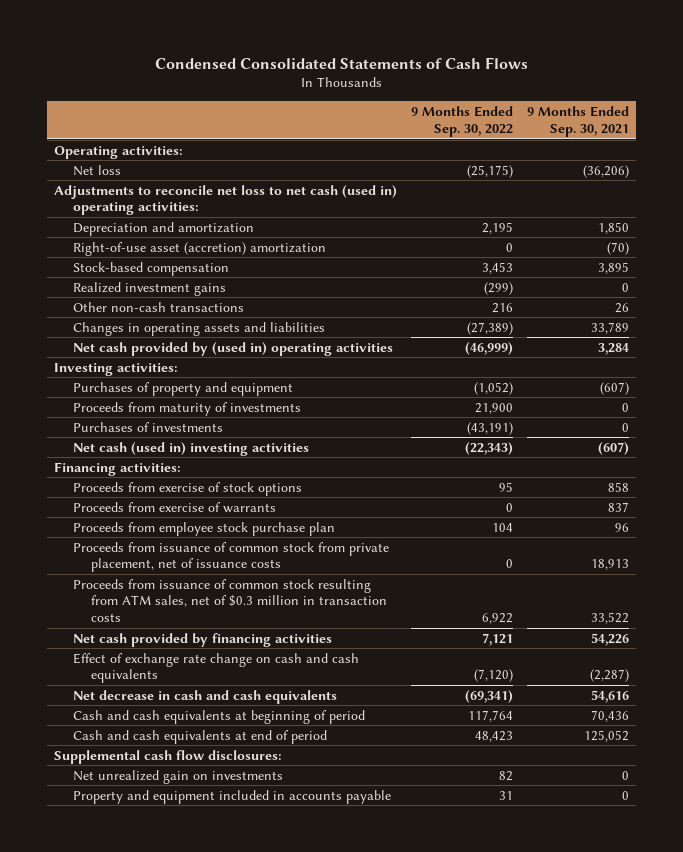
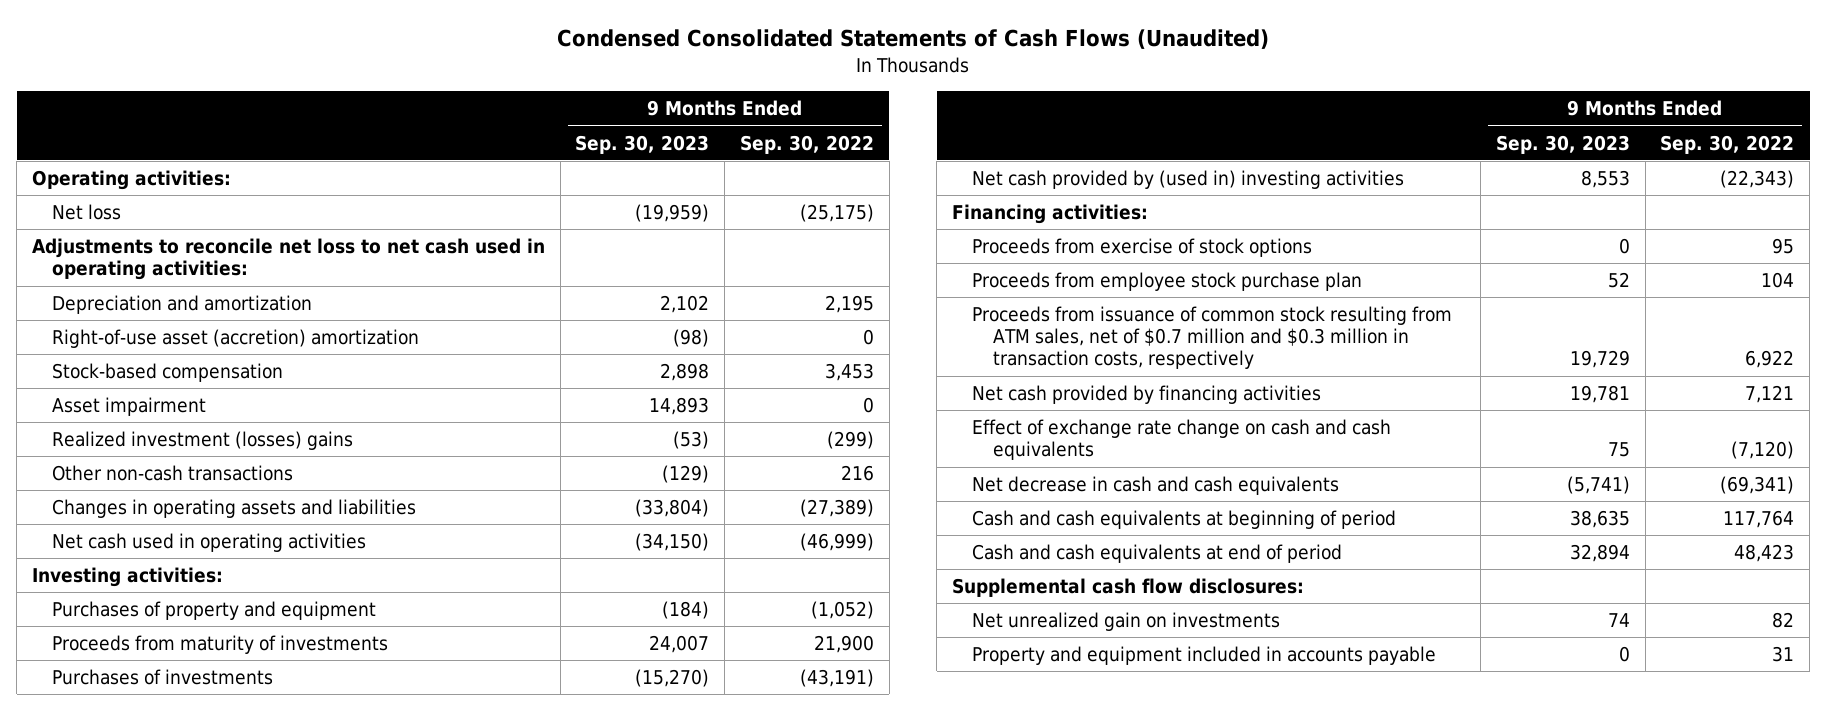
[154,56,528,69] Condensed Consolidated Statements of Cash Flows -> [557,29,1270,50] Condensed Consolidated Statements of Cash Flows (Unaudited)
[527,106,630,137] 9 Months Ended Sep. 30, 2021 -> none
none -> [575,134,710,154] Sep. 30, 2023
[53,184,397,216] Adjustments to reconcile net loss to net cash (used in) operating activities: -> [31,238,545,281] Adjustments to reconcile net loss to net cash used in operating activities:
none -> [52,397,207,417] Asset impairment
[72,281,226,296] Realized investment gains -> [52,431,354,451] Realized investment (losses) gains
[72,341,393,356] Net cash provided by (used in) operating activities -> [52,533,367,553] Net cash used in operating activities
[72,441,309,456] Net cash (used in) investing activities -> [972,170,1405,190] Net cash provided by (used in) investing activities
[72,501,276,513] Proceeds from exercise of warrants -> none
[72,541,389,573] Proceeds from issuance of common stock from private placement, net of issuance costs -> none
[72,578,388,622] Proceeds from issuance of common stock resulting from ATM sales, net of $0.3 million in transaction costs -> [972,306,1453,370] Proceeds from issuance of common stock resulting from ATM sales, net of $0.7 million and $0.3 million in transaction costs, respectively

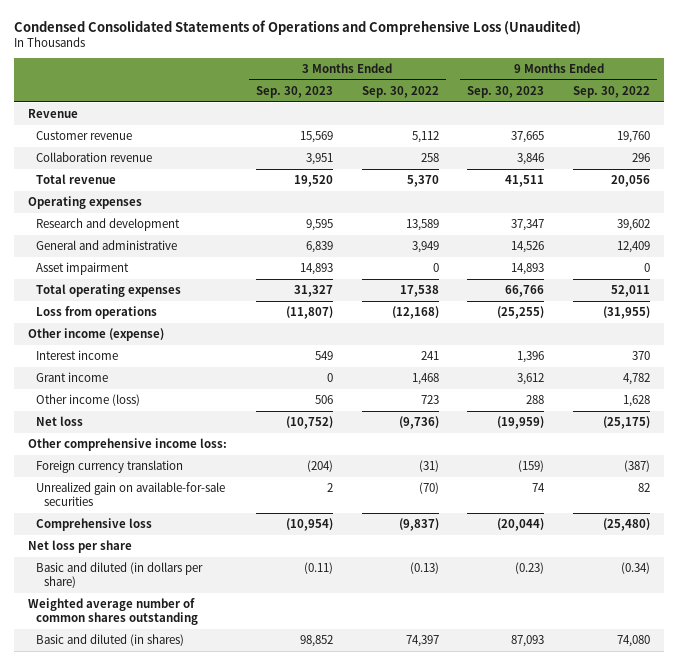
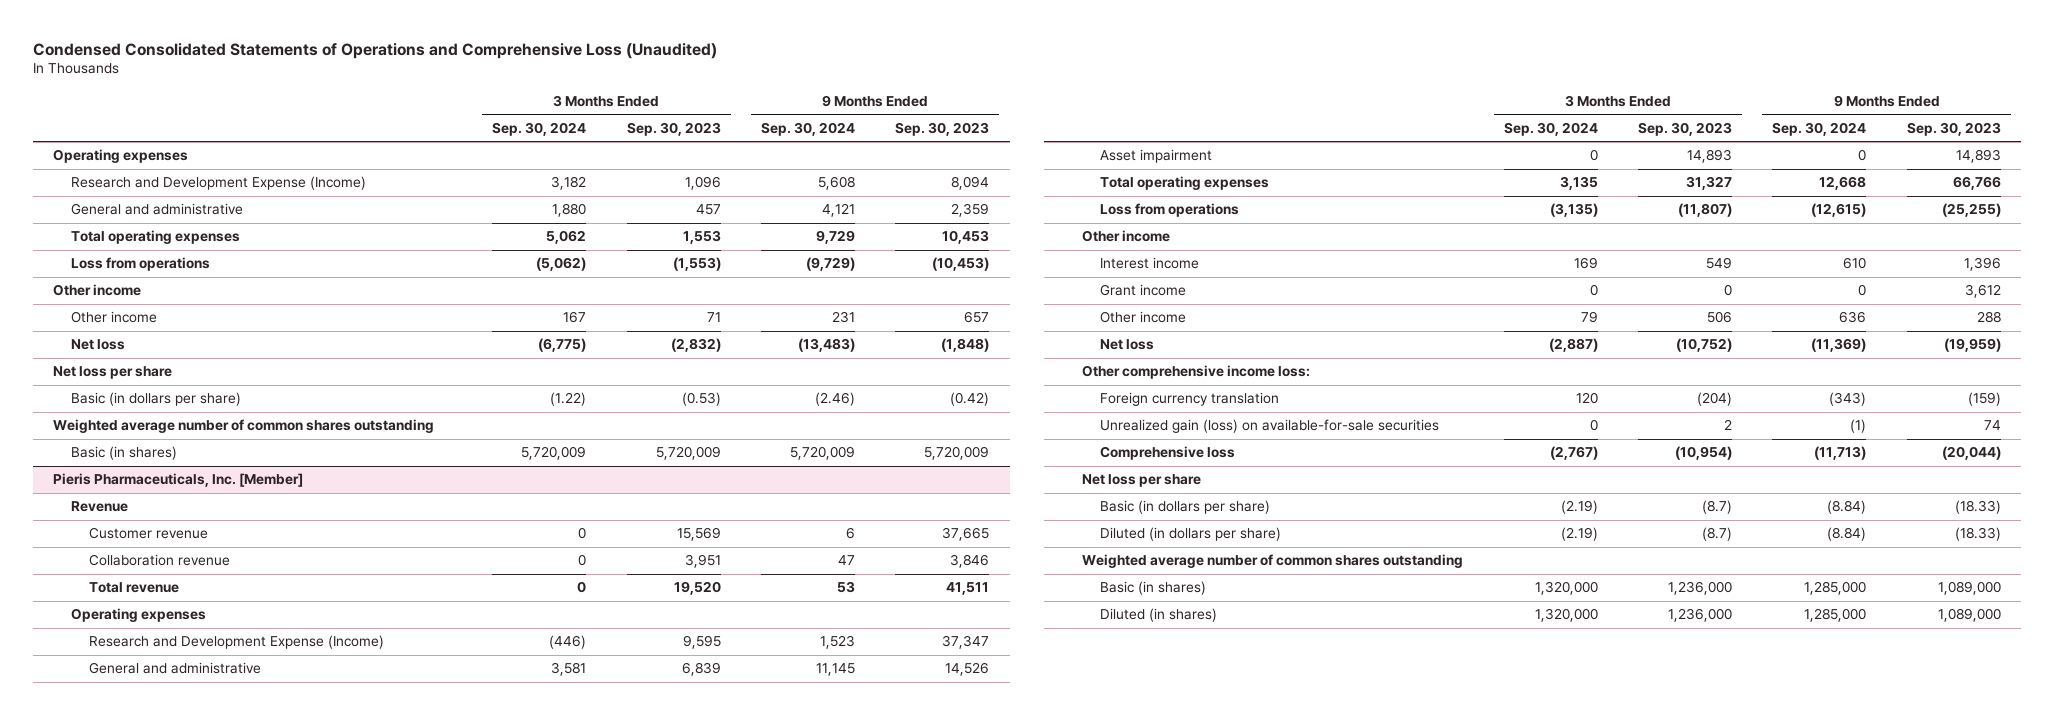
[361,86,439,99] Sep. 30, 2022 -> none
[573,86,651,99] Sep. 30, 2022 -> none
none -> [492,121,587,136] Sep. 30, 2024
none -> [760,121,855,136] Sep. 30, 2024
none -> [53,149,189,164] Operating expenses
none -> [70,176,366,191] Research and Development Expense (Income)
none -> [70,203,243,216] General and administrative
none -> [70,230,240,245] Total operating expenses
none -> [70,257,210,272] Loss from operations
none -> [53,284,142,297] Other income
none -> [70,311,157,324] Other income
none -> [70,339,125,351] Net loss
none -> [53,366,173,380] Net loss per share
none -> [70,392,241,407] Basic (in dollars per share)
none -> [53,419,435,434] Weighted average number of common shares outstanding
none -> [70,446,177,461] Basic (in shares)
none -> [53,473,304,488] Pieris Pharmaceuticals, Inc. [Member]
[36,218,181,232] Research and development -> [88,635,384,650] Research and Development Expense (Income)
[28,328,165,342] Other income (expense) -> [1082,230,1171,243] Other income
[36,394,141,407] Other income (loss) -> [1099,311,1186,324] Other income
[36,482,226,507] Unrealized gain on available-for-sale securities -> [1099,419,1439,434] Unrealized gain (loss) on available-for-sale securities
[36,562,204,589] Basic and diluted (in dollars per share) -> [1099,500,1270,515] Basic (in dollars per share)
[304,562,334,575] (0.11) -> [1702,500,1733,515] (8.7)
[515,562,545,575] (0.23) -> [1954,500,2001,515] (18.33)
none -> [1099,527,1281,542] Diluted (in dollars per share)
[36,634,185,647] Basic and diluted (in shares) -> [1099,581,1206,596] Basic (in shares)
[300,635,334,648] 98,852 -> [1668,581,1733,596] 1,236,000
[511,635,545,648] 87,093 -> [1937,581,2001,596] 1,089,000
none -> [1099,608,1217,623] Diluted (in shares)

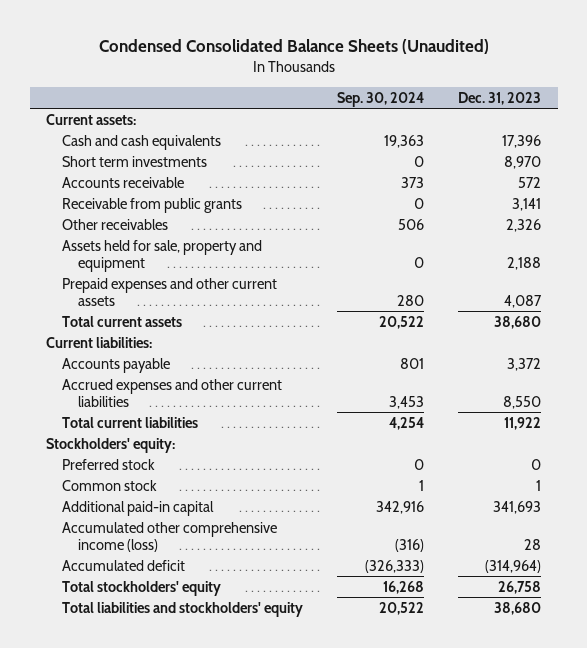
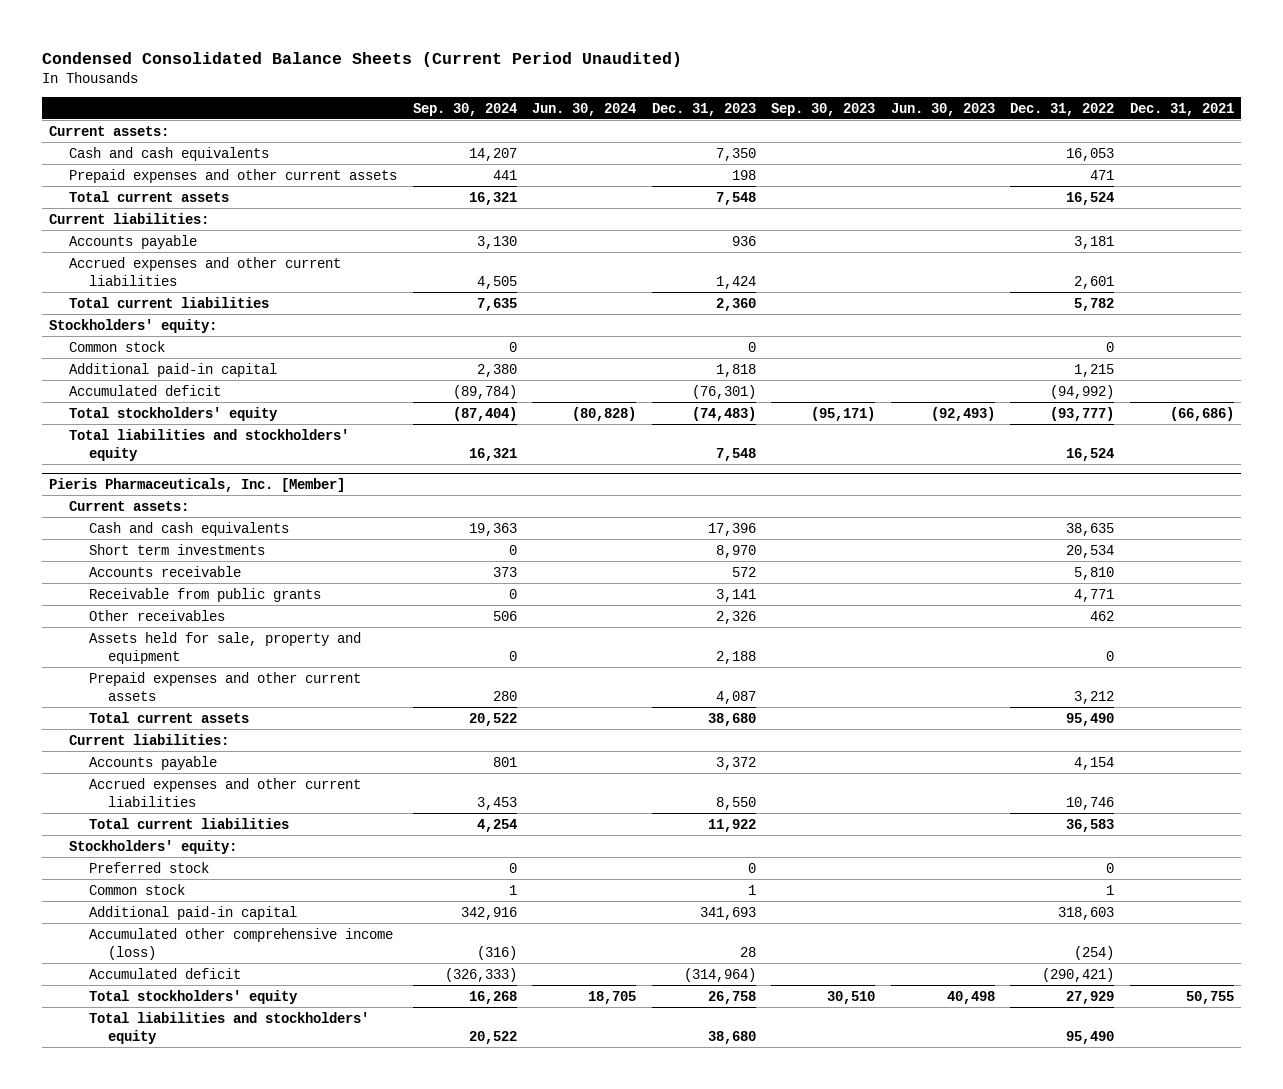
[98,39,489,55] Condensed Consolidated Balance Sheets (Unaudited) -> [41,51,682,67] Condensed Consolidated Balance Sheets (Current Period Unaudited)
none -> [532,102,637,116] Jun. 30, 2024
none -> [771,102,876,116] Sep. 30, 2023
none -> [890,102,995,116] Jun. 30, 2023
none -> [1010,102,1115,116] Dec. 31, 2022
none -> [1129,102,1234,116] Dec. 31, 2021
none -> [69,146,270,161] Cash and cash equivalents
none -> [69,168,398,183] Prepaid expenses and other current assets
none -> [69,190,230,202] Total current assets
none -> [49,212,210,224] Current liabilities:
none -> [69,234,198,249] Accounts payable
none -> [69,256,342,286] Accrued expenses and other current liabilities
none -> [69,296,270,308] Total current liabilities
none -> [49,318,218,333] Stockholders' equity:
none -> [69,340,166,352] Common stock
none -> [69,362,278,377] Additional paid-in capital
none -> [69,384,222,396] Accumulated deficit
none -> [69,406,279,421] Total stockholders' equity
none -> [69,428,350,461] Total liabilities and stockholders' equity
none -> [49,477,346,492] Pieris Pharmaceuticals, Inc. [Member]
none -> [69,500,190,511] Current assets:

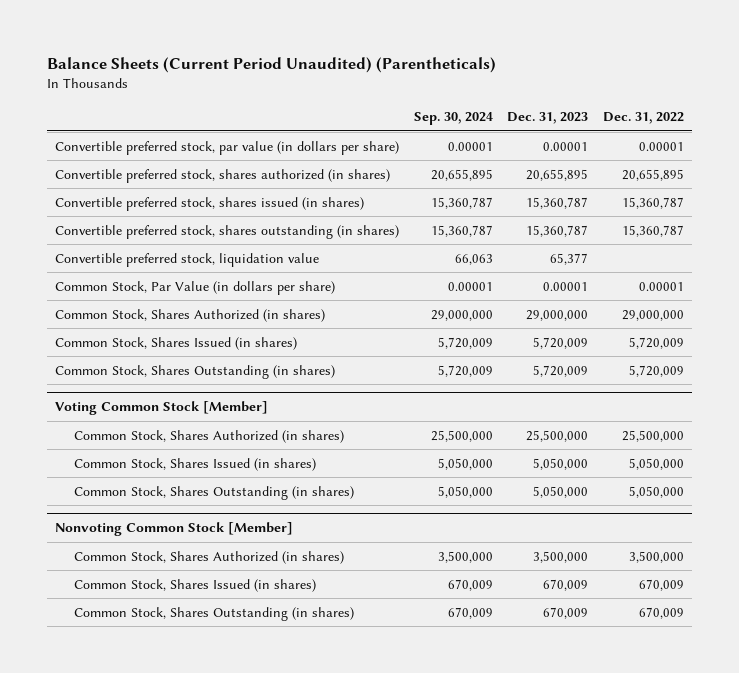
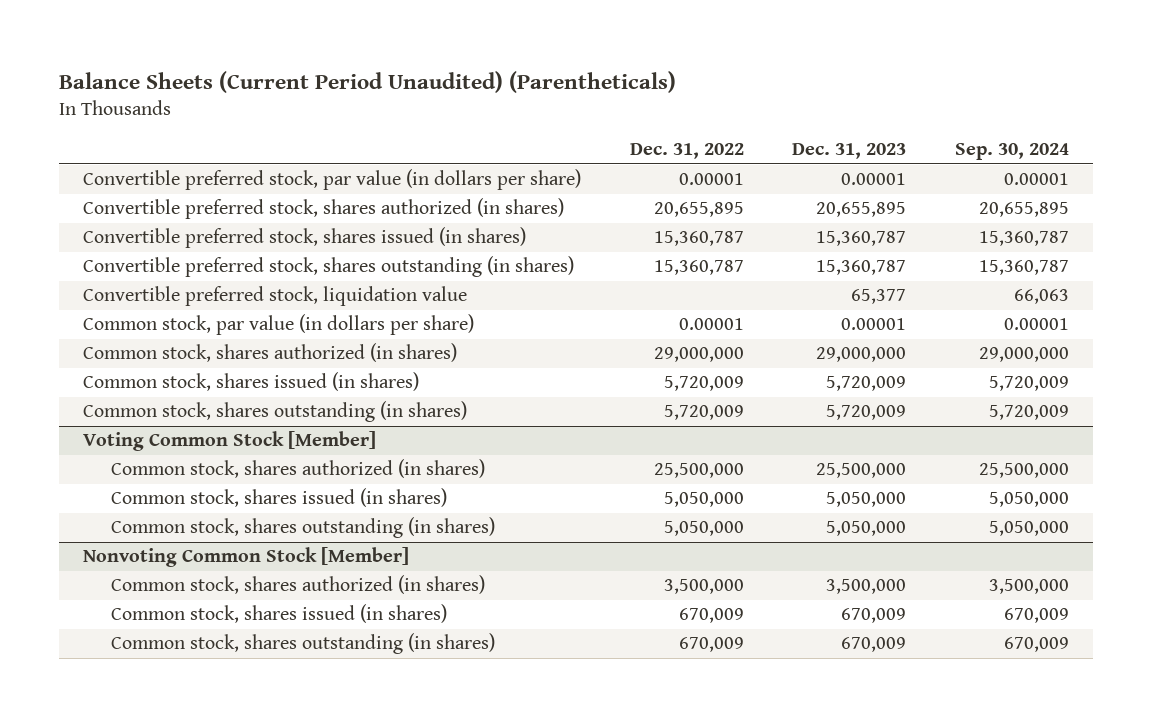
[54,280,335,295] Common Stock, Par Value (in dollars per share) -> [83,314,475,336] Common stock, par value (in dollars per share)
[54,308,325,322] Common Stock, Shares Authorized (in shares) -> [83,343,458,363] Common stock, shares authorized (in shares)
[54,336,297,350] Common Stock, Shares Issued (in shares) -> [83,372,420,392] Common stock, shares issued (in shares)
[54,364,335,379] Common Stock, Shares Outstanding (in shares) -> [83,401,468,423] Common stock, shares outstanding (in shares)
[73,429,344,443] Common Stock, Shares Authorized (in shares) -> [110,459,485,479] Common stock, shares authorized (in shares)
[73,457,316,471] Common Stock, Shares Issued (in shares) -> [110,488,447,508] Common stock, shares issued (in shares)
[73,485,354,500] Common Stock, Shares Outstanding (in shares) -> [110,517,495,539] Common stock, shares outstanding (in shares)
[73,550,344,564] Common Stock, Shares Authorized (in shares) -> [110,575,485,595] Common stock, shares authorized (in shares)
[73,578,316,592] Common Stock, Shares Issued (in shares) -> [110,604,447,624] Common stock, shares issued (in shares)
[73,606,354,621] Common Stock, Shares Outstanding (in shares) -> [110,633,495,655] Common stock, shares outstanding (in shares)

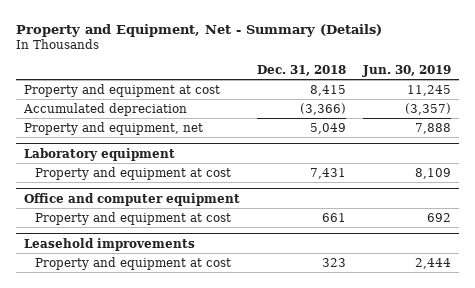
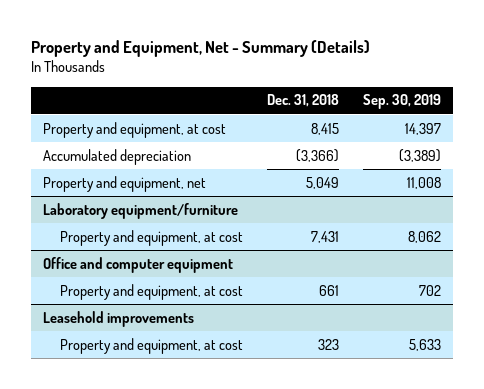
[361,65,451,78] Jun. 30, 2019 -> none
none -> [363,94,442,110] Sep. 30, 2019
[24,83,221,97] Property and equipment at cost -> [42,121,226,138] Property and equipment, at cost
[24,147,176,161] Laboratory equipment -> [42,202,238,219] Laboratory equipment/furniture
[34,166,231,180] Property and equipment at cost -> [60,229,244,246] Property and equipment, at cost
[34,211,231,225] Property and equipment at cost -> [60,283,244,300] Property and equipment, at cost
[34,256,231,270] Property and equipment at cost -> [60,337,244,354] Property and equipment, at cost

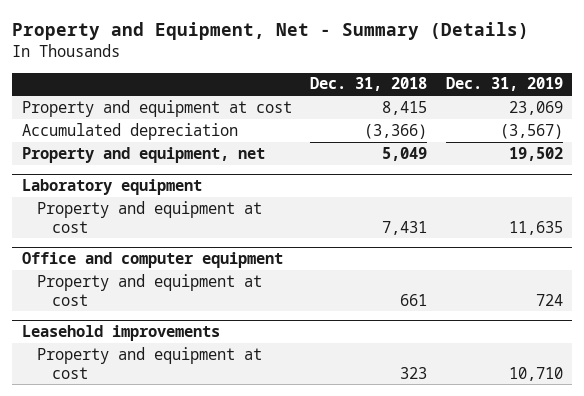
[363,94,442,110] Sep. 30, 2019 -> none
none -> [445,77,563,92] Dec. 31, 2019
[42,121,226,138] Property and equipment, at cost -> [21,99,292,117] Property and equipment at cost
[42,202,238,219] Laboratory equipment/furniture -> [21,179,202,196] Laboratory equipment
[60,229,244,246] Property and equipment, at cost -> [36,200,262,233] Property and equipment at cost
[60,283,244,300] Property and equipment, at cost -> [36,273,262,306] Property and equipment at cost
[60,337,244,354] Property and equipment, at cost -> [36,346,262,379] Property and equipment at cost

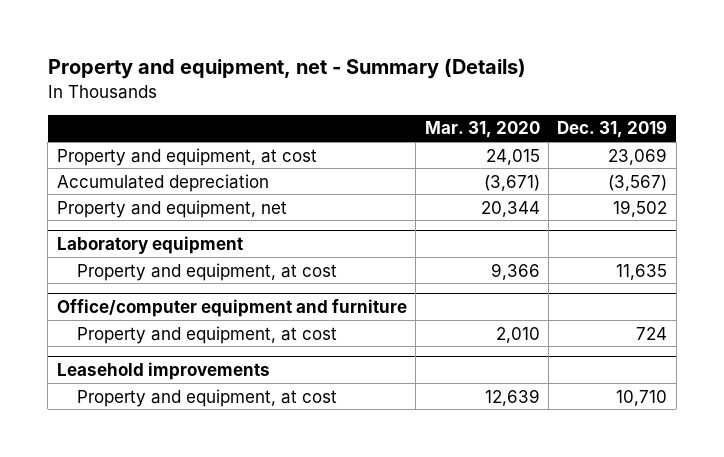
[12,22,530,41] Property and Equipment, Net - Summary (Details) -> [47,58,526,80] Property and equipment, net - Summary (Details)
[310,77,428,92] Dec. 31, 2018 -> none
none -> [424,121,540,139] Mar. 31, 2020
[21,99,292,117] Property and equipment at cost -> [56,147,317,166] Property and equipment, at cost
[36,200,262,233] Property and equipment at cost -> [76,262,337,281] Property and equipment, at cost
[21,252,283,269] Office and computer equipment -> [56,299,407,318] Office/computer equipment and furniture
[36,273,262,306] Property and equipment at cost -> [76,325,337,344] Property and equipment, at cost
[36,346,262,379] Property and equipment at cost -> [76,388,337,407] Property and equipment, at cost

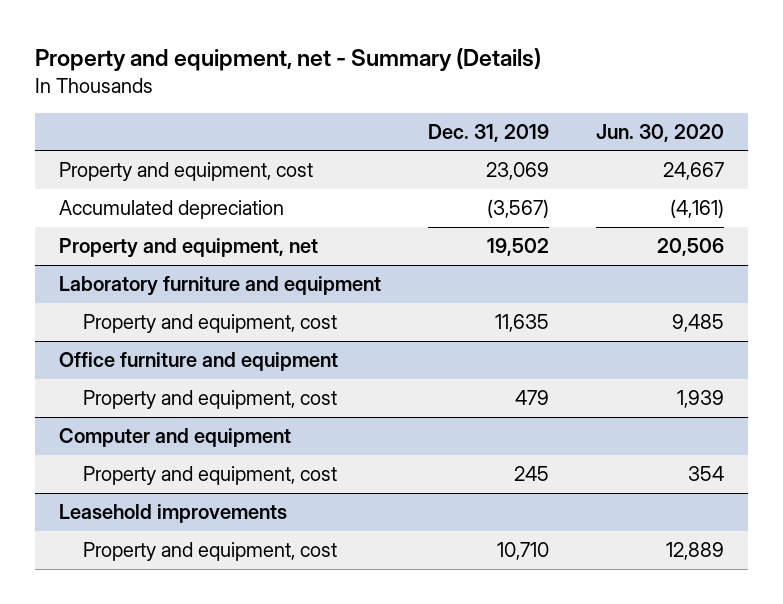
[424,121,540,139] Mar. 31, 2020 -> none
none -> [596,123,725,142] Jun. 30, 2020
[56,147,317,166] Property and equipment, at cost -> [58,162,313,182] Property and equipment, cost
[56,236,243,255] Laboratory equipment -> [58,276,381,297] Laboratory furniture and equipment
[76,262,337,281] Property and equipment, at cost -> [82,314,337,334] Property and equipment, cost
[56,299,407,318] Office/computer equipment and furniture -> [58,352,338,372] Office furniture and equipment
[76,325,337,344] Property and equipment, at cost -> [82,390,337,410] Property and equipment, cost
[636,326,668,340] 724 -> [515,390,550,406] 479
none -> [58,428,291,448] Computer and equipment
none -> [82,466,337,486] Property and equipment, cost
[76,388,337,407] Property and equipment, at cost -> [82,542,337,562] Property and equipment, cost

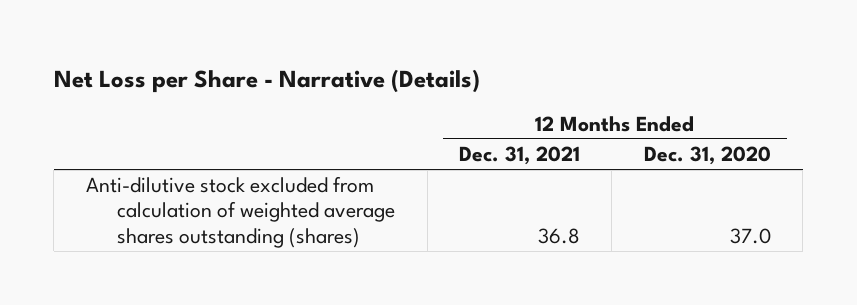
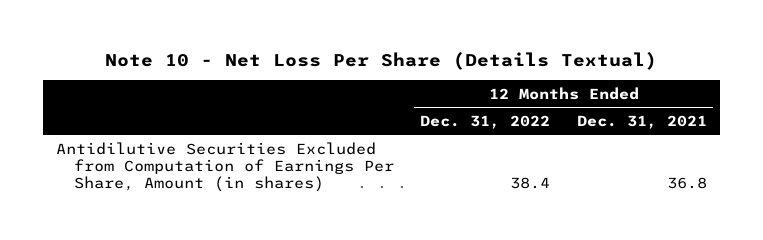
[53,69,480,94] Net Loss per Share - Narrative (Details) -> [105,51,658,70] Note 10 - Net Loss Per Share (Details Textual)
[643,146,771,166] Dec. 31, 2020 -> none
none -> [420,115,551,130] Dec. 31, 2022
[85,176,396,248] Anti-dilutive stock excluded from calculation of weighted average shares outstanding (shares) -> [55,141,395,193] Antidilutive Securities Excluded from Computation of Earnings Per Share, Amount (in shares)

